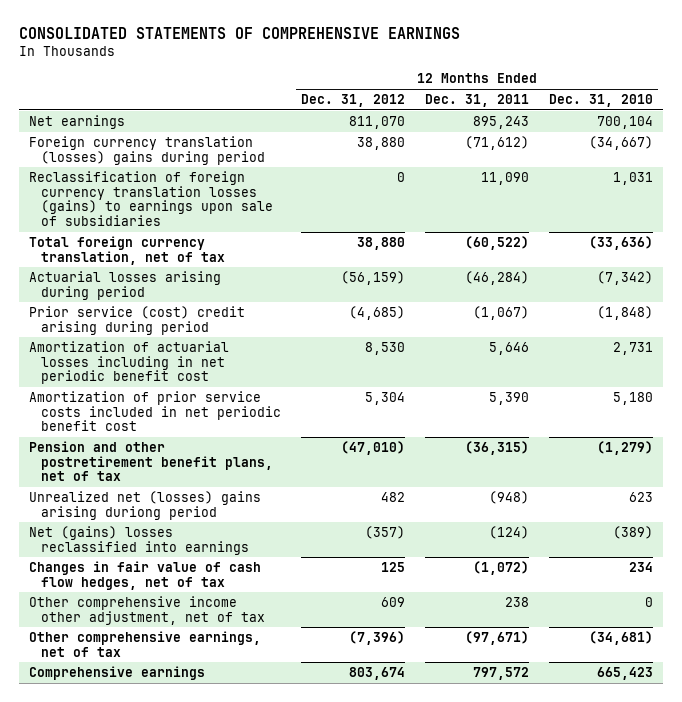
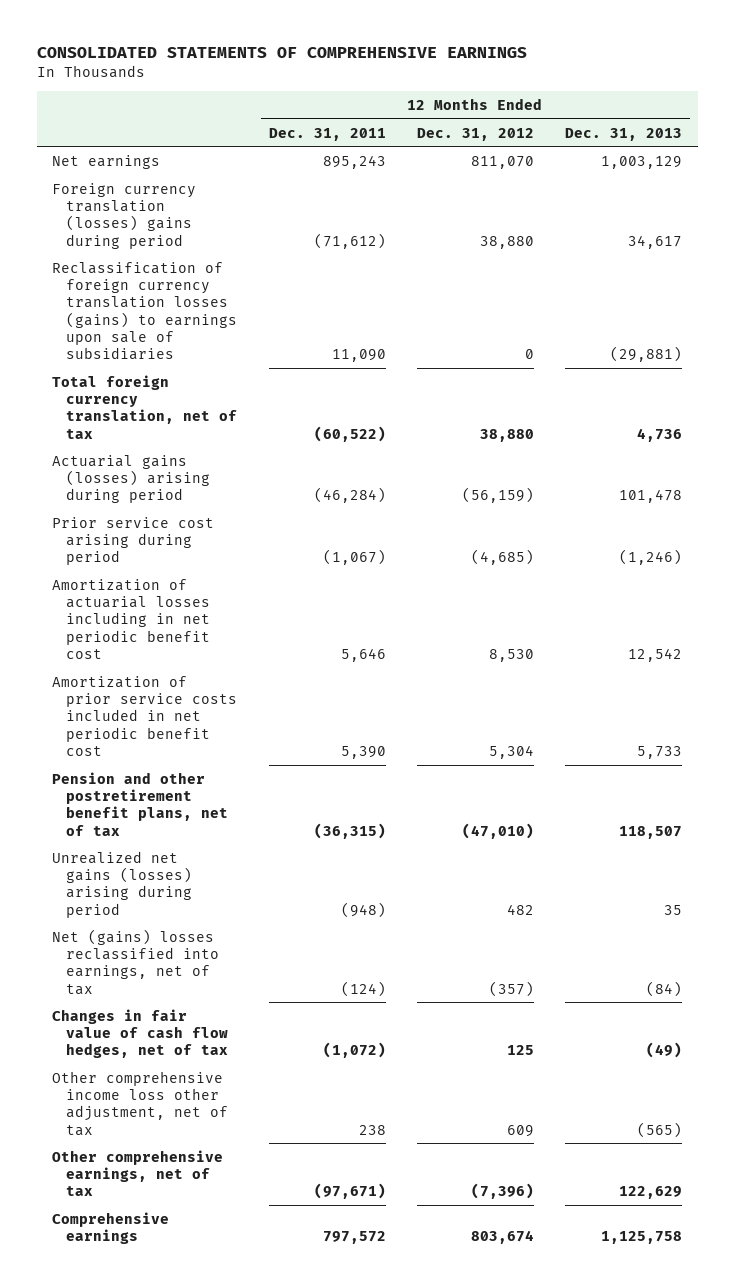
[548,94,653,108] Dec. 31, 2010 -> none
none -> [565,127,683,141] Dec. 31, 2013
[29,270,222,300] Actuarial losses arising during period -> [52,454,211,504] Actuarial gains (losses) arising during period
[29,305,246,335] Prior service (cost) credit arising during period -> [52,516,215,566] Prior service cost arising during period
[29,490,262,520] Unrealized net (losses) gains arising duriong period -> [52,850,193,918] Unrealized net gains (losses) arising during period
[29,525,249,555] Net (gains) losses reclassified into earnings -> [52,928,220,995] Net (gains) losses reclassified into earnings, net of tax
[29,595,265,625] Other comprehensive income other adjustment, net of tax -> [52,1070,229,1136] Other comprehensive income loss other adjustment, net of tax

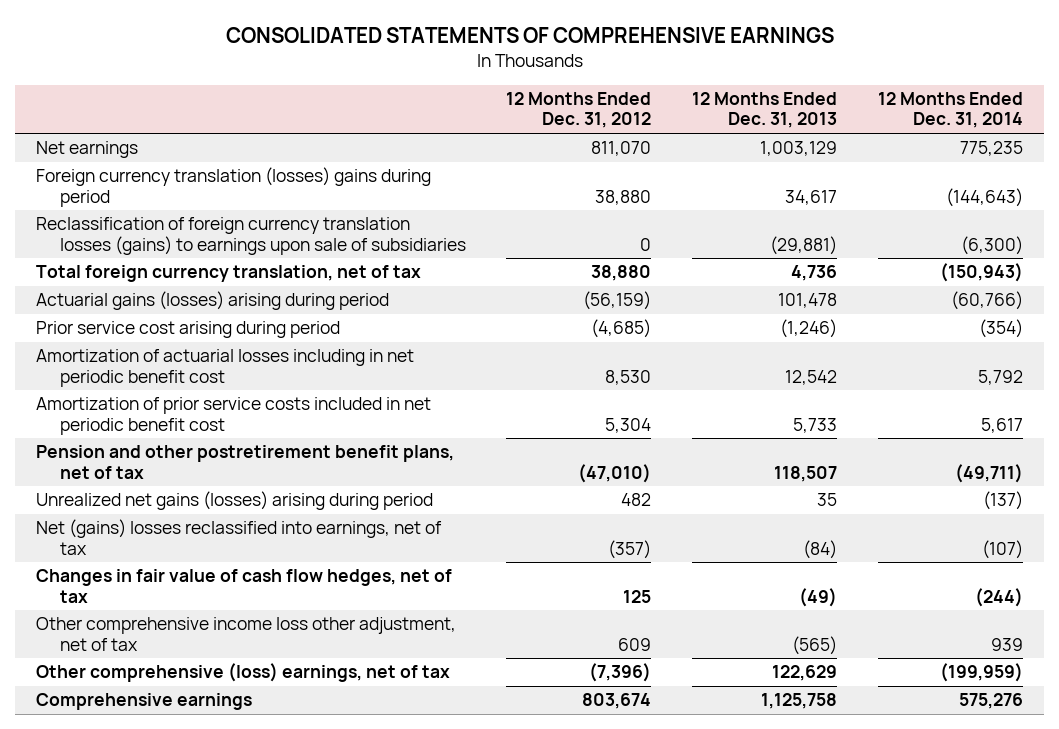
[268,127,386,141] Dec. 31, 2011 -> none
none -> [878,92,1024,129] 12 Months Ended Dec. 31, 2014
[52,1149,224,1197] Other comprehensive earnings, net of tax -> [35,663,450,683] Other comprehensive (loss) earnings, net of tax

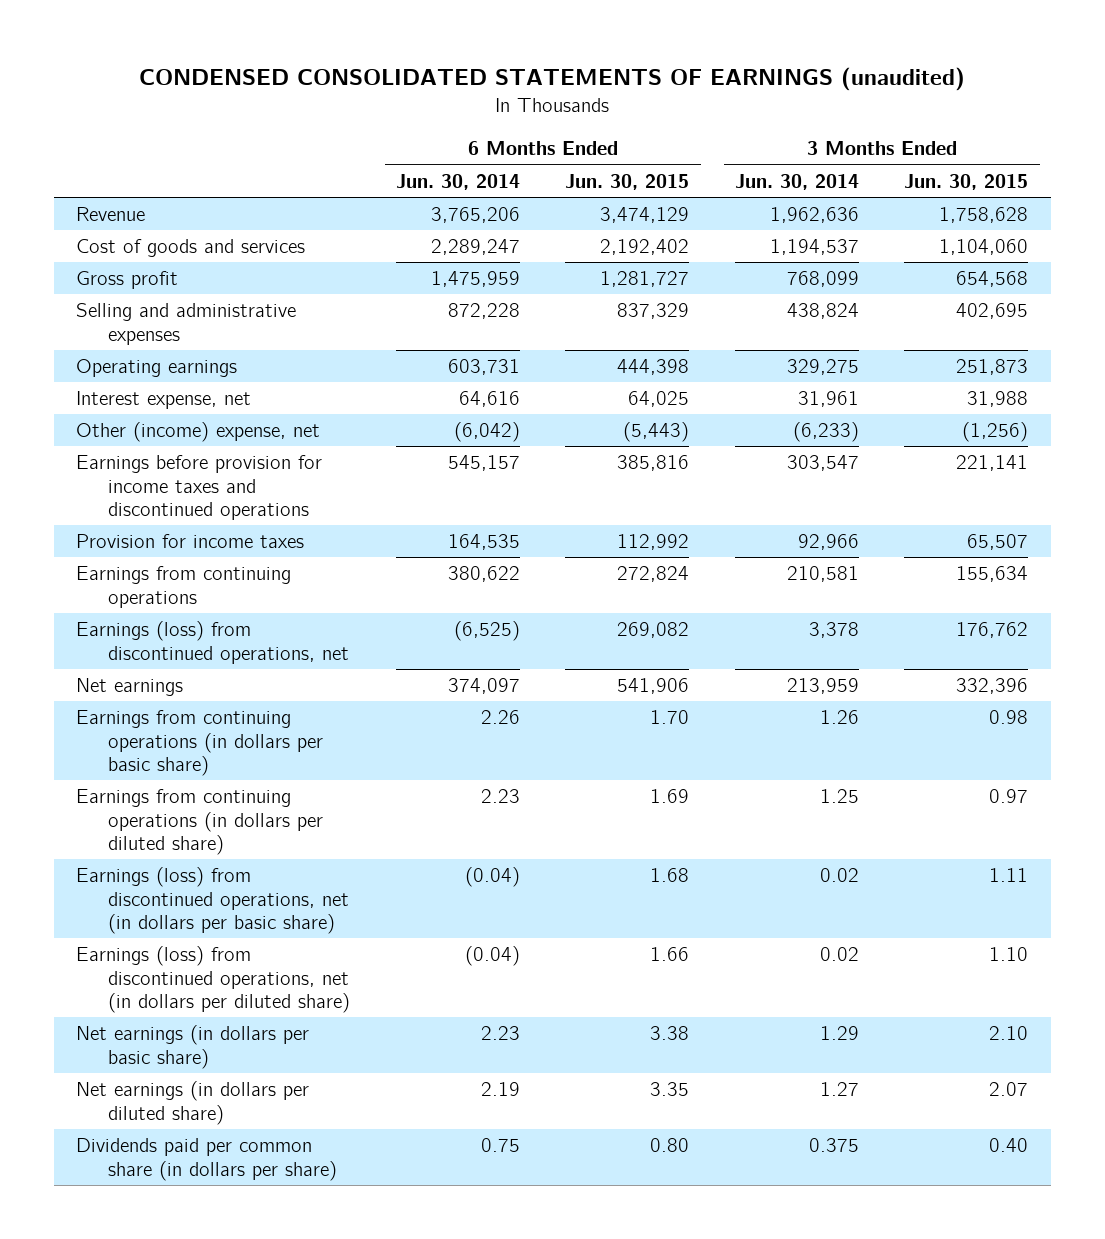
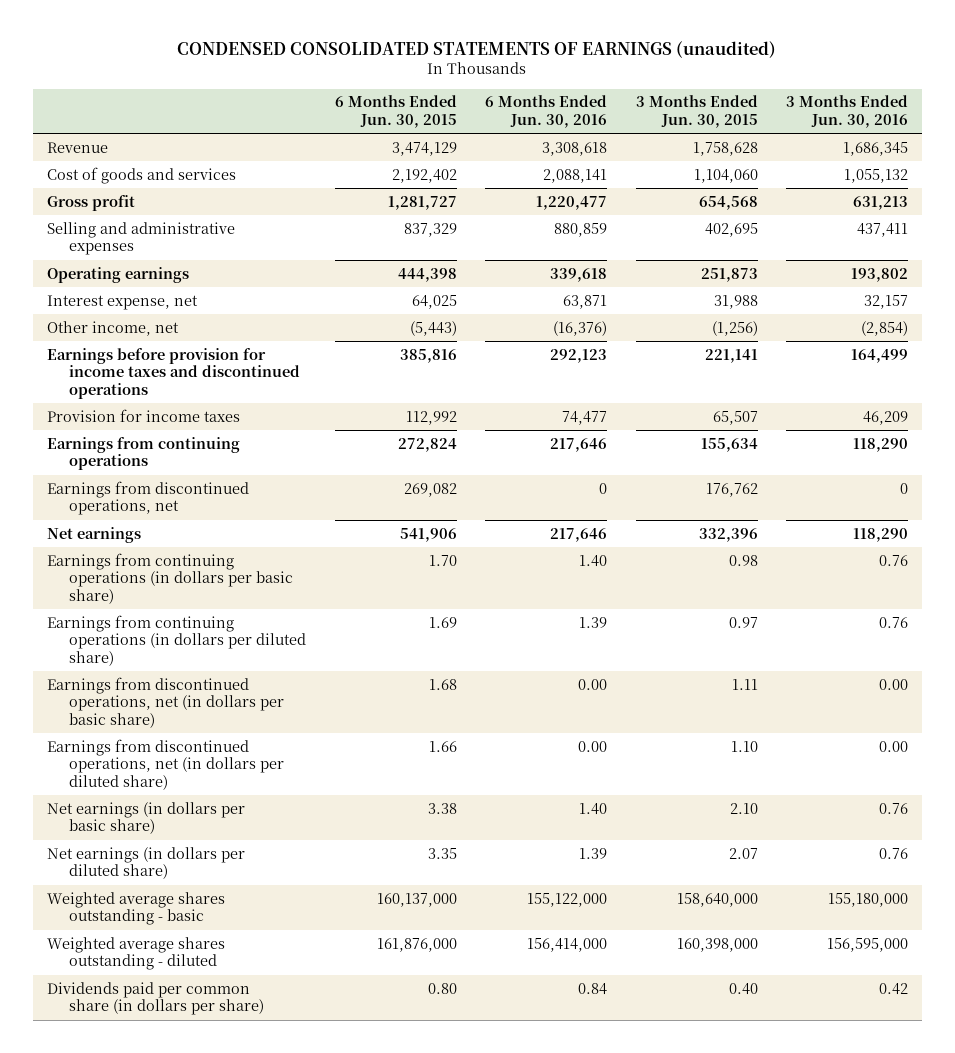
[395,173,520,190] Jun. 30, 2014 -> none
[734,173,859,190] Jun. 30, 2014 -> none
none -> [485,95,608,128] 6 Months Ended Jun. 30, 2016
none -> [785,95,908,128] 3 Months Ended Jun. 30, 2016
[76,422,321,443] Other (income) expense, net -> [46,320,179,336] Other income, net
[76,621,350,664] Earnings (loss) from discontinued operations, net -> [46,480,249,516] Earnings from discontinued operations, net
[76,867,350,935] Earnings (loss) from discontinued operations, net (in dollars per basic share) -> [46,676,285,728] Earnings from discontinued operations, net (in dollars per basic share)
[76,946,351,1014] Earnings (loss) from discontinued operations, net (in dollars per diluted share) -> [46,738,285,790] Earnings from discontinued operations, net (in dollars per diluted share)
none -> [46,891,225,926] Weighted average shares outstanding - basic
none -> [46,936,225,971] Weighted average shares outstanding - diluted

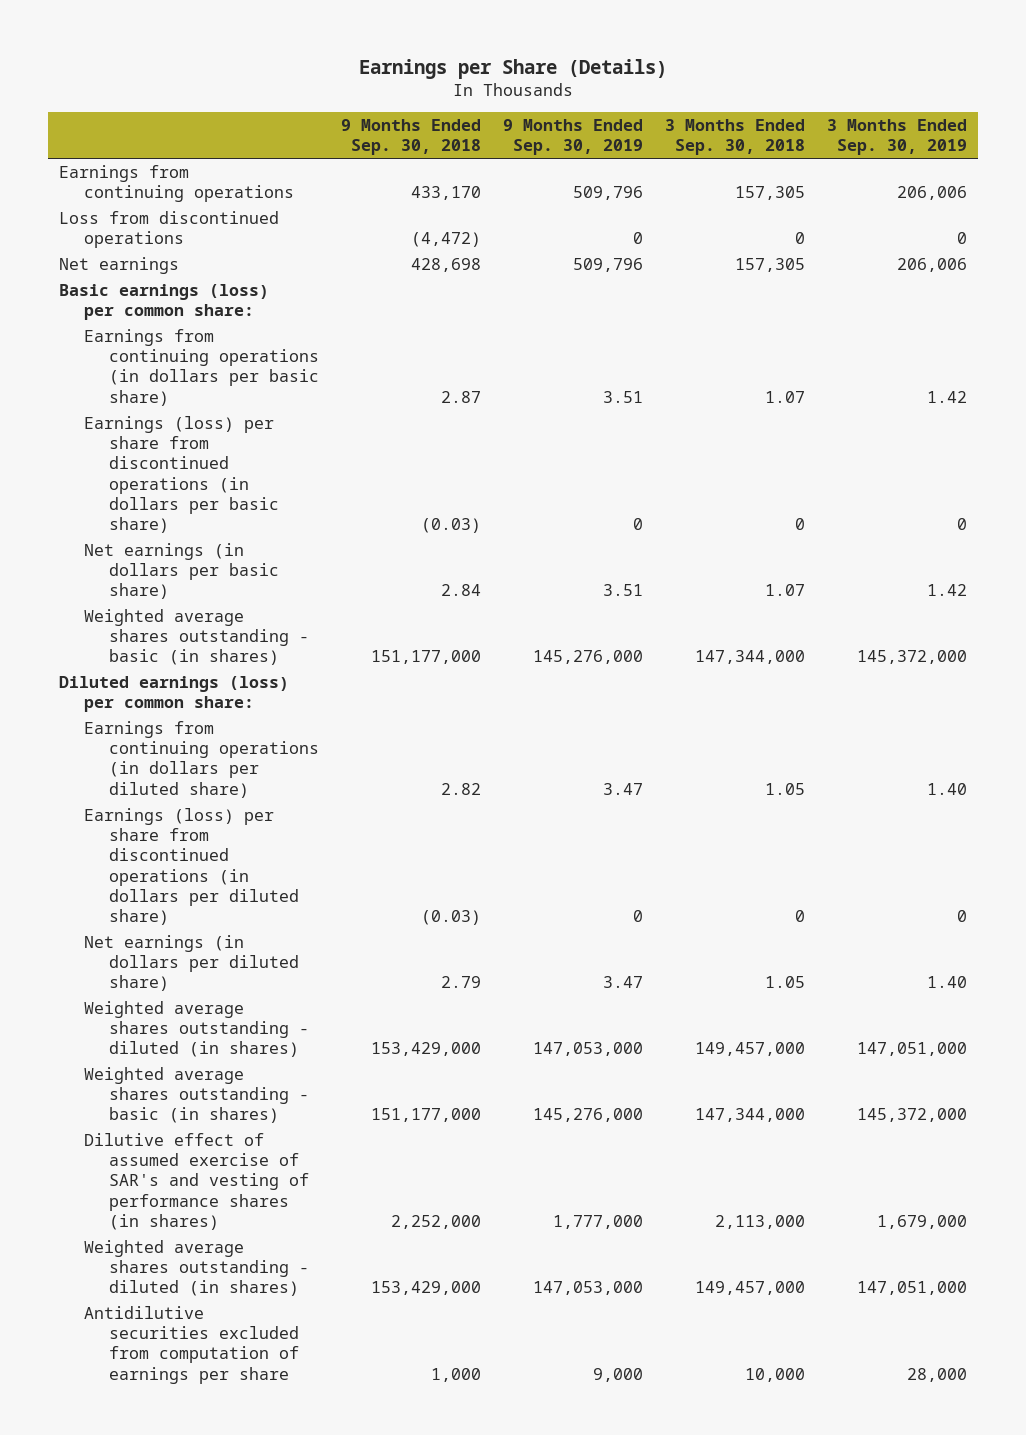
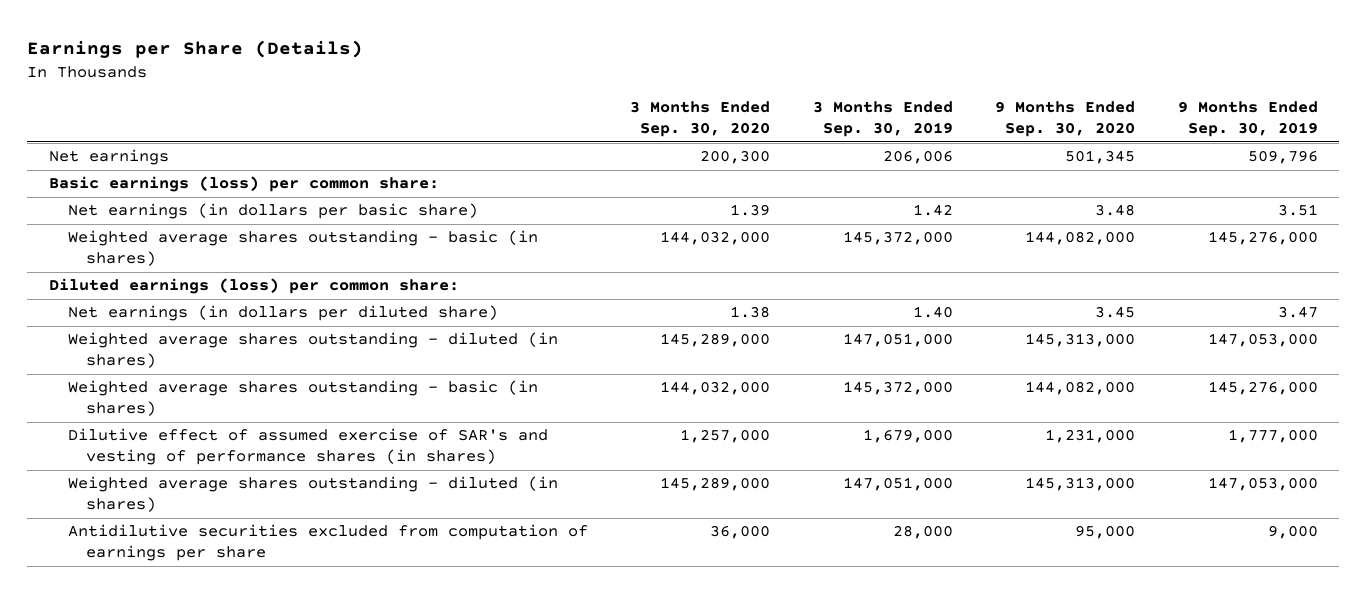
[340,118,481,156] 9 Months Ended Sep. 30, 2018 -> none
[665,118,806,156] 3 Months Ended Sep. 30, 2018 -> none
none -> [630,101,771,138] 3 Months Ended Sep. 30, 2020
none -> [995,101,1136,138] 9 Months Ended Sep. 30, 2020
[59,164,294,203] Earnings from continuing operations -> none
[59,210,280,249] Loss from discontinued operations -> none
[83,328,319,406] Earnings from continuing operations (in dollars per basic share) -> none
[83,415,279,534] Earnings (loss) per share from discontinued operations (in dollars per basic share) -> none
[83,720,319,798] Earnings from continuing operations (in dollars per diluted share) -> none
[83,807,299,926] Earnings (loss) per share from discontinued operations (in dollars per diluted share) -> none

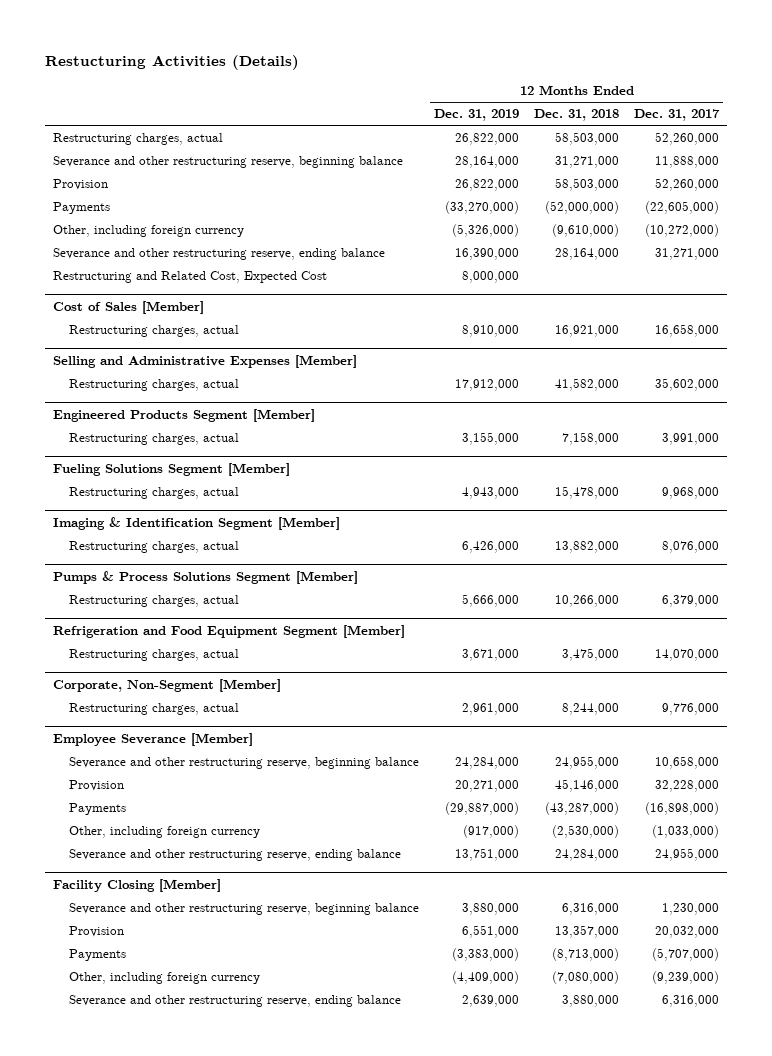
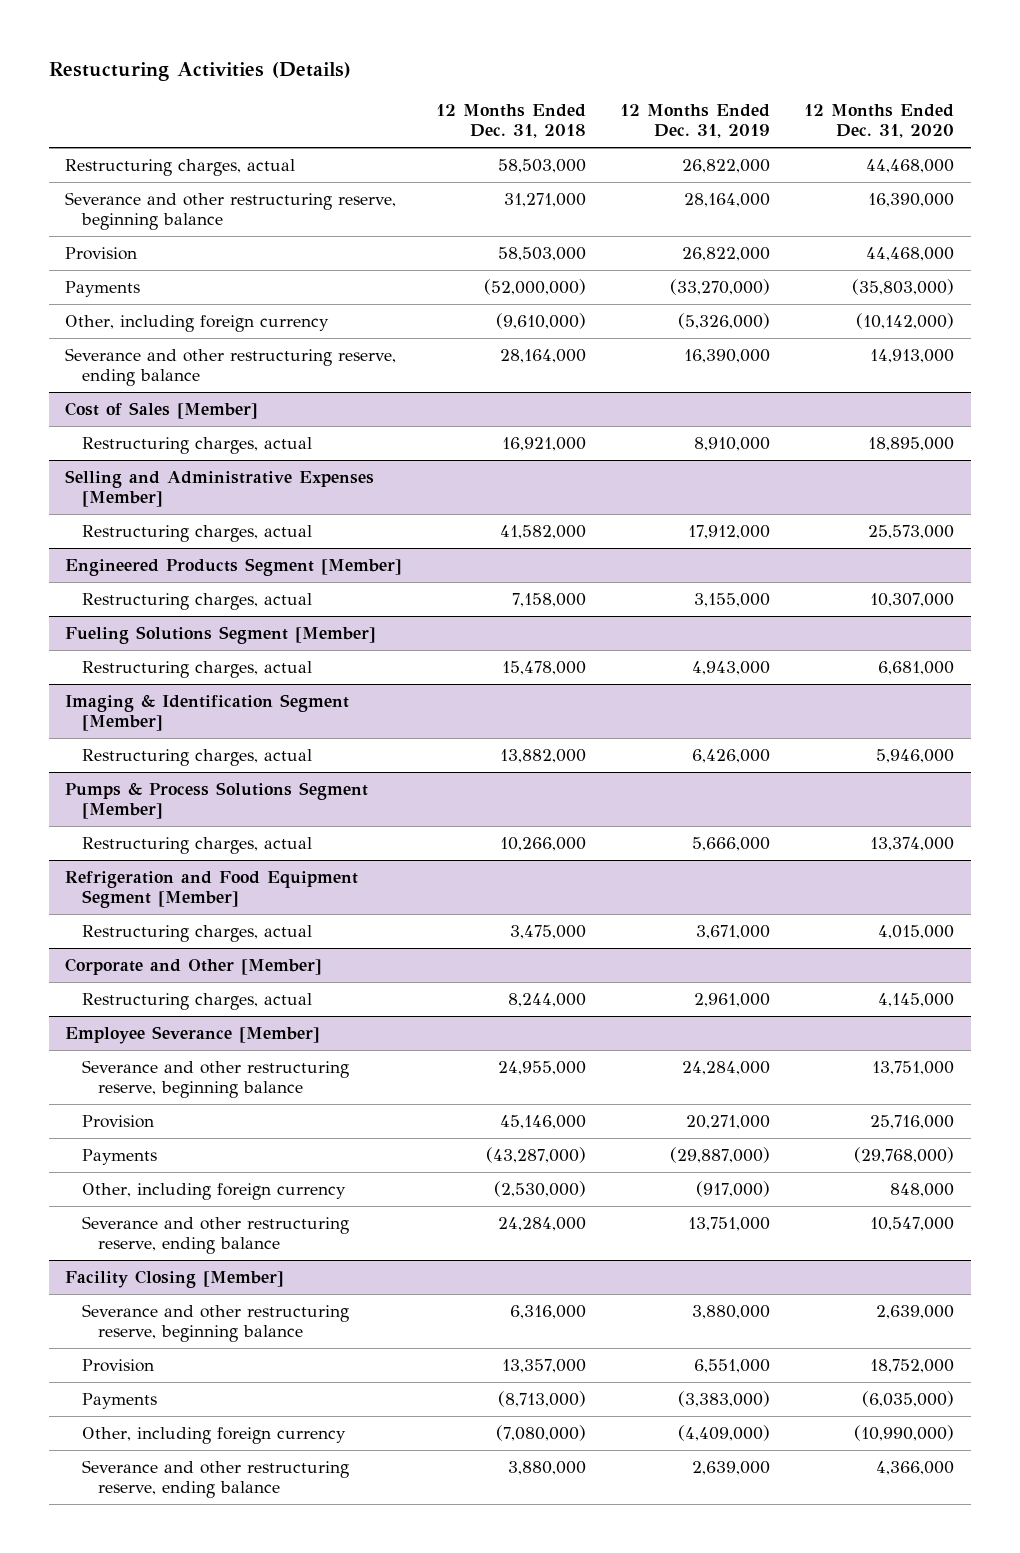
[634,109,721,122] Dec. 31, 2017 -> none
none -> [804,103,955,139] 12 Months Ended Dec. 31, 2020
[52,271,327,284] Restructuring and Related Cost, Expected Cost -> none
[52,678,281,692] Corporate, Non-Segment [Member] -> none
none -> [65,957,323,975] Corporate and Other [Member]

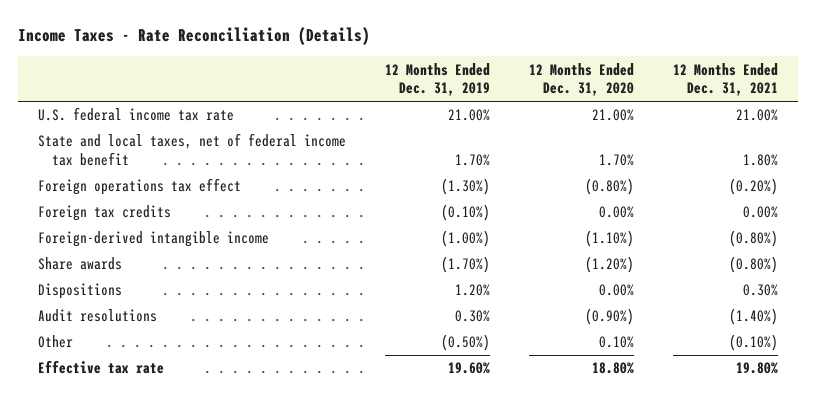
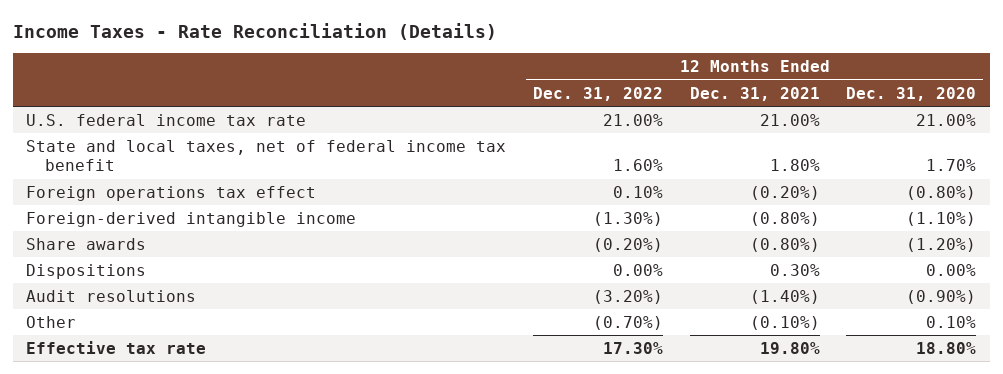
[385,62,491,97] 12 Months Ended Dec. 31, 2019 -> none
none -> [533,86,664,101] Dec. 31, 2022
[37,205,171,222] Foreign tax credits -> none

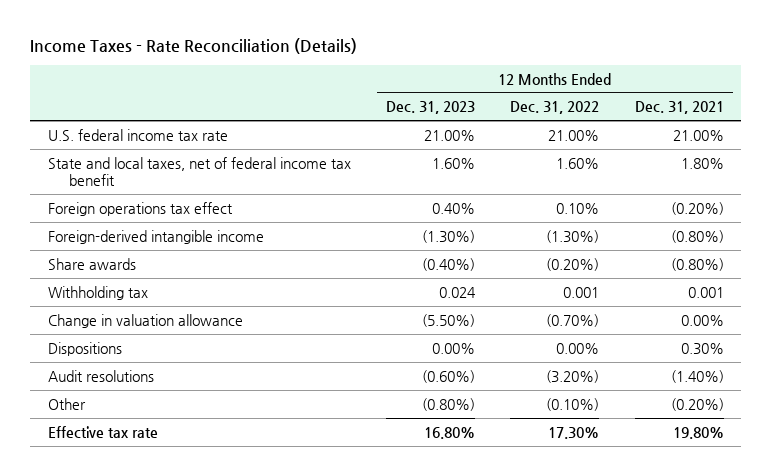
[846,86,977,101] Dec. 31, 2020 -> none
none -> [386,101,476,115] Dec. 31, 2023
none -> [47,285,148,300] Withholding tax
none -> [47,313,243,328] Change in valuation allowance
[593,315,664,330] (0.70%) -> [546,397,600,411] (0.10%)
[749,315,820,330] (0.10%) -> [670,397,724,411] (0.20%)

